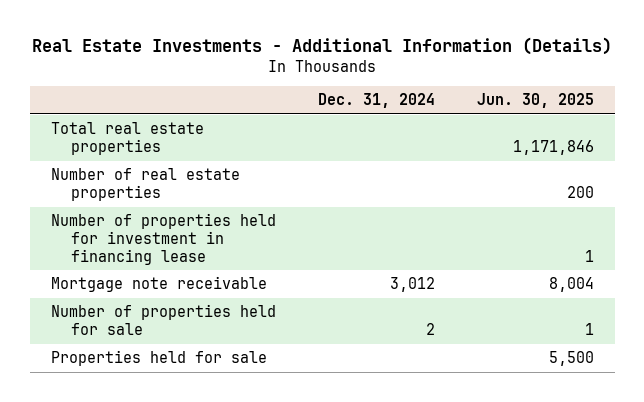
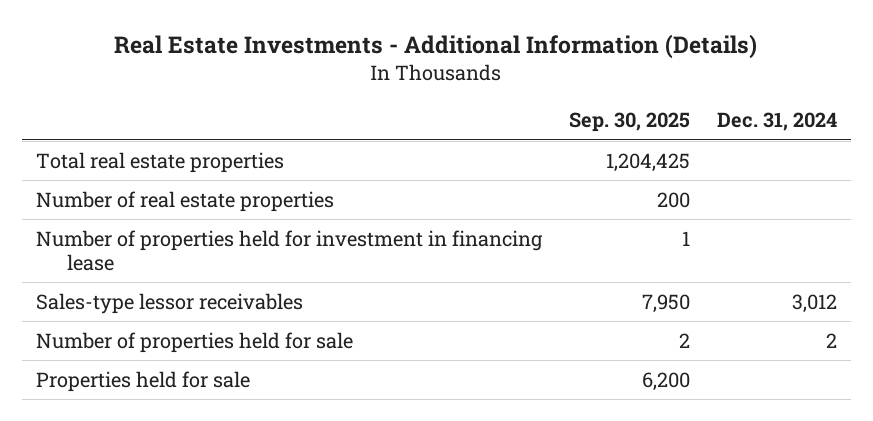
[476,93,594,109] Jun. 30, 2025 -> none
none -> [568,112,690,133] Sep. 30, 2025
[50,276,267,293] Mortgage note receivable -> [35,292,303,314] Sales-type lessor receivables

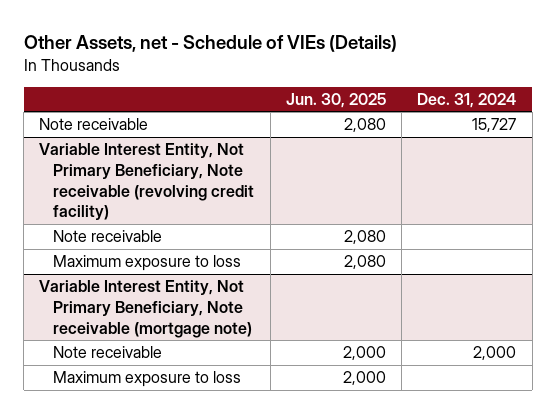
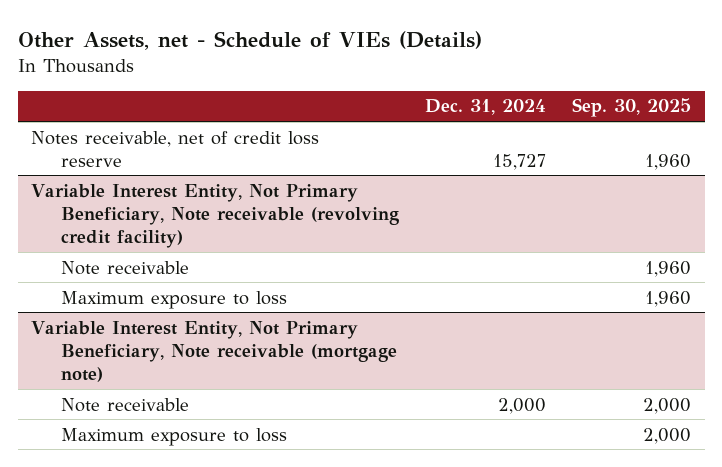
[285,93,386,109] Jun. 30, 2025 -> none
none -> [572,98,692,118] Sep. 30, 2025
[39,118,149,131] Note receivable -> [31,130,320,167] Notes receivable, net of credit loss reserve

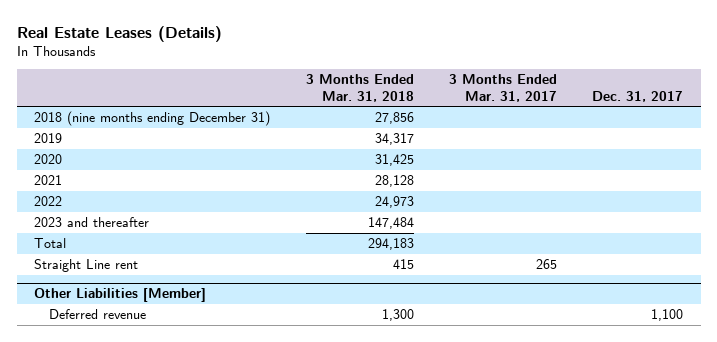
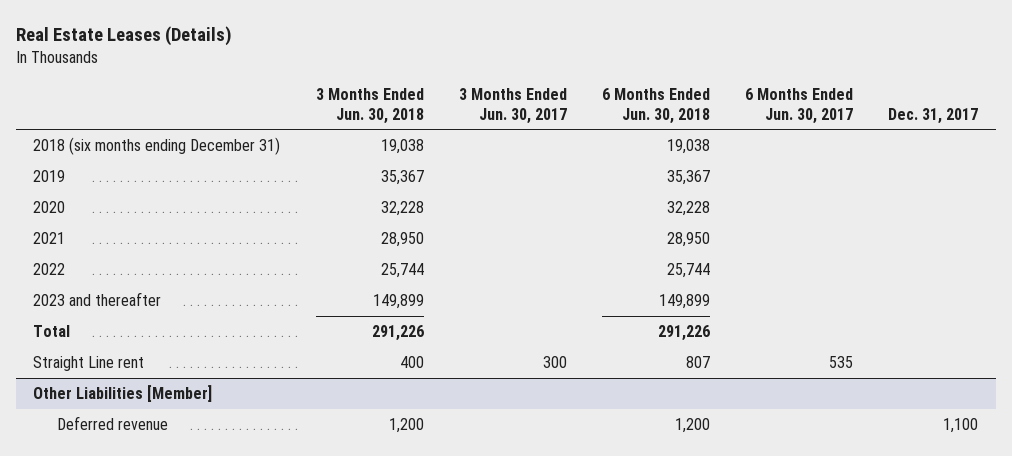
[305,74,414,102] 3 Months Ended Mar. 31, 2018 -> none
[448,74,557,102] 3 Months Ended Mar. 31, 2017 -> none
none -> [315,88,424,124] 3 Months Ended Jun. 30, 2018
none -> [458,88,567,124] 3 Months Ended Jun. 30, 2017
none -> [601,88,710,124] 6 Months Ended Jun. 30, 2018
none -> [745,88,854,124] 6 Months Ended Jun. 30, 2017
[34,111,271,127] 2018 (nine months ending December 31) -> [33,137,281,156] 2018 (six months ending December 31)

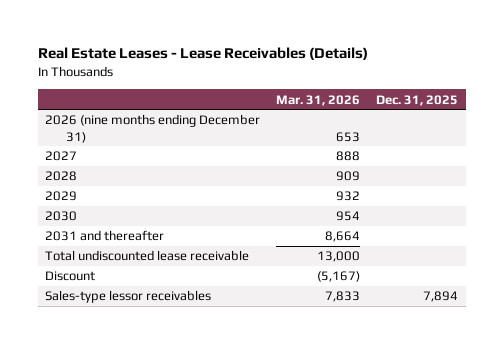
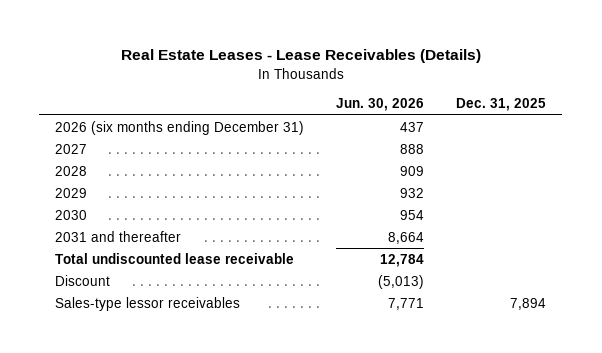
[276,94,361,106] Mar. 31, 2026 -> none
none -> [336,97,425,111] Jun. 30, 2026
[45,114,261,143] 2026 (nine months ending December 31) -> [55,120,305,135] 2026 (six months ending December 31)

